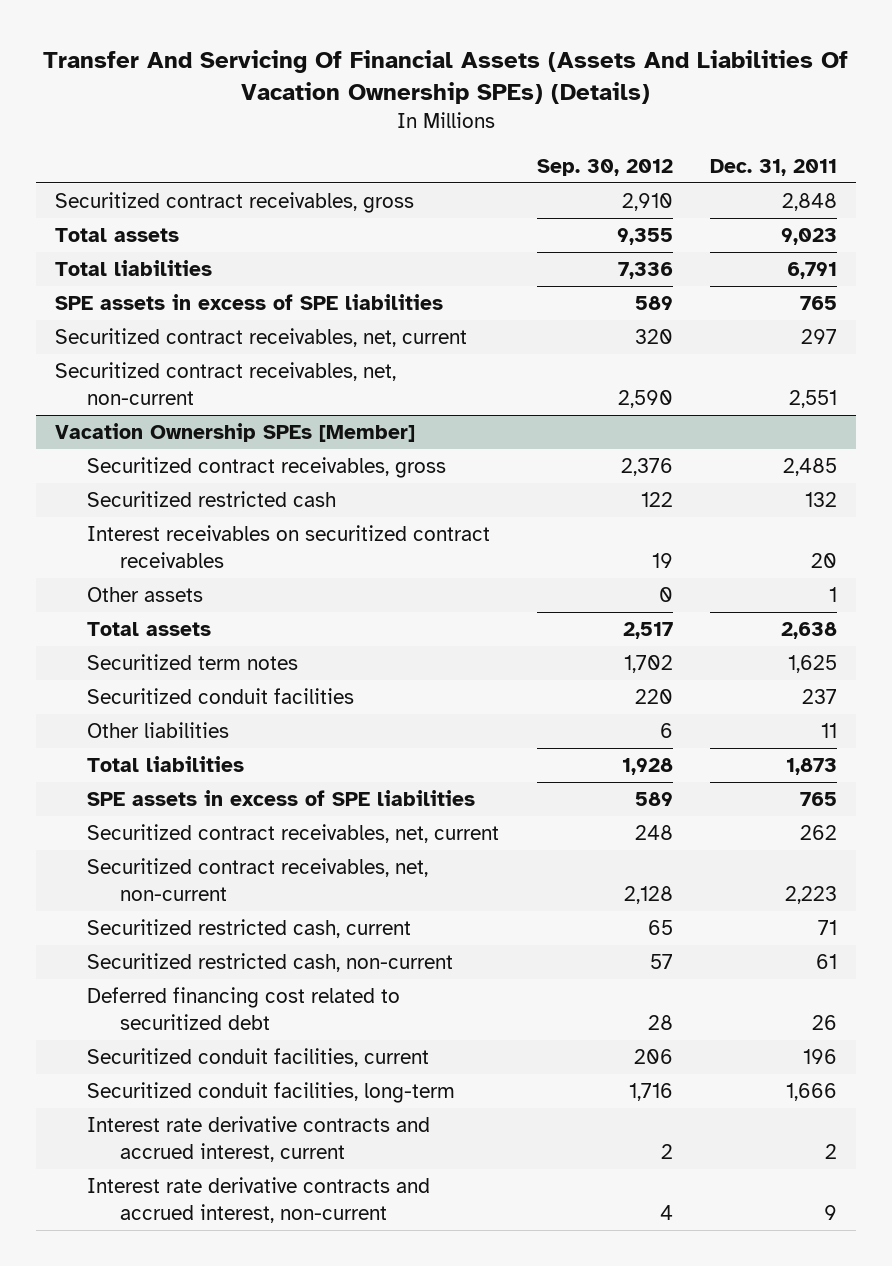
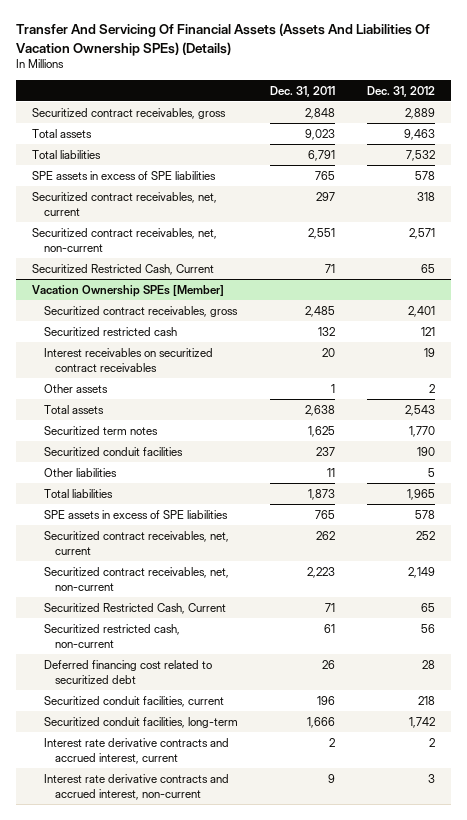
[536,158,673,176] Sep. 30, 2012 -> none
none -> [366,85,435,97] Dec. 31, 2012
none -> [32,263,215,275] Securitized Restricted Cash, Current
[87,918,412,938] Securitized restricted cash, current -> [43,602,226,614] Securitized Restricted Cash, Current

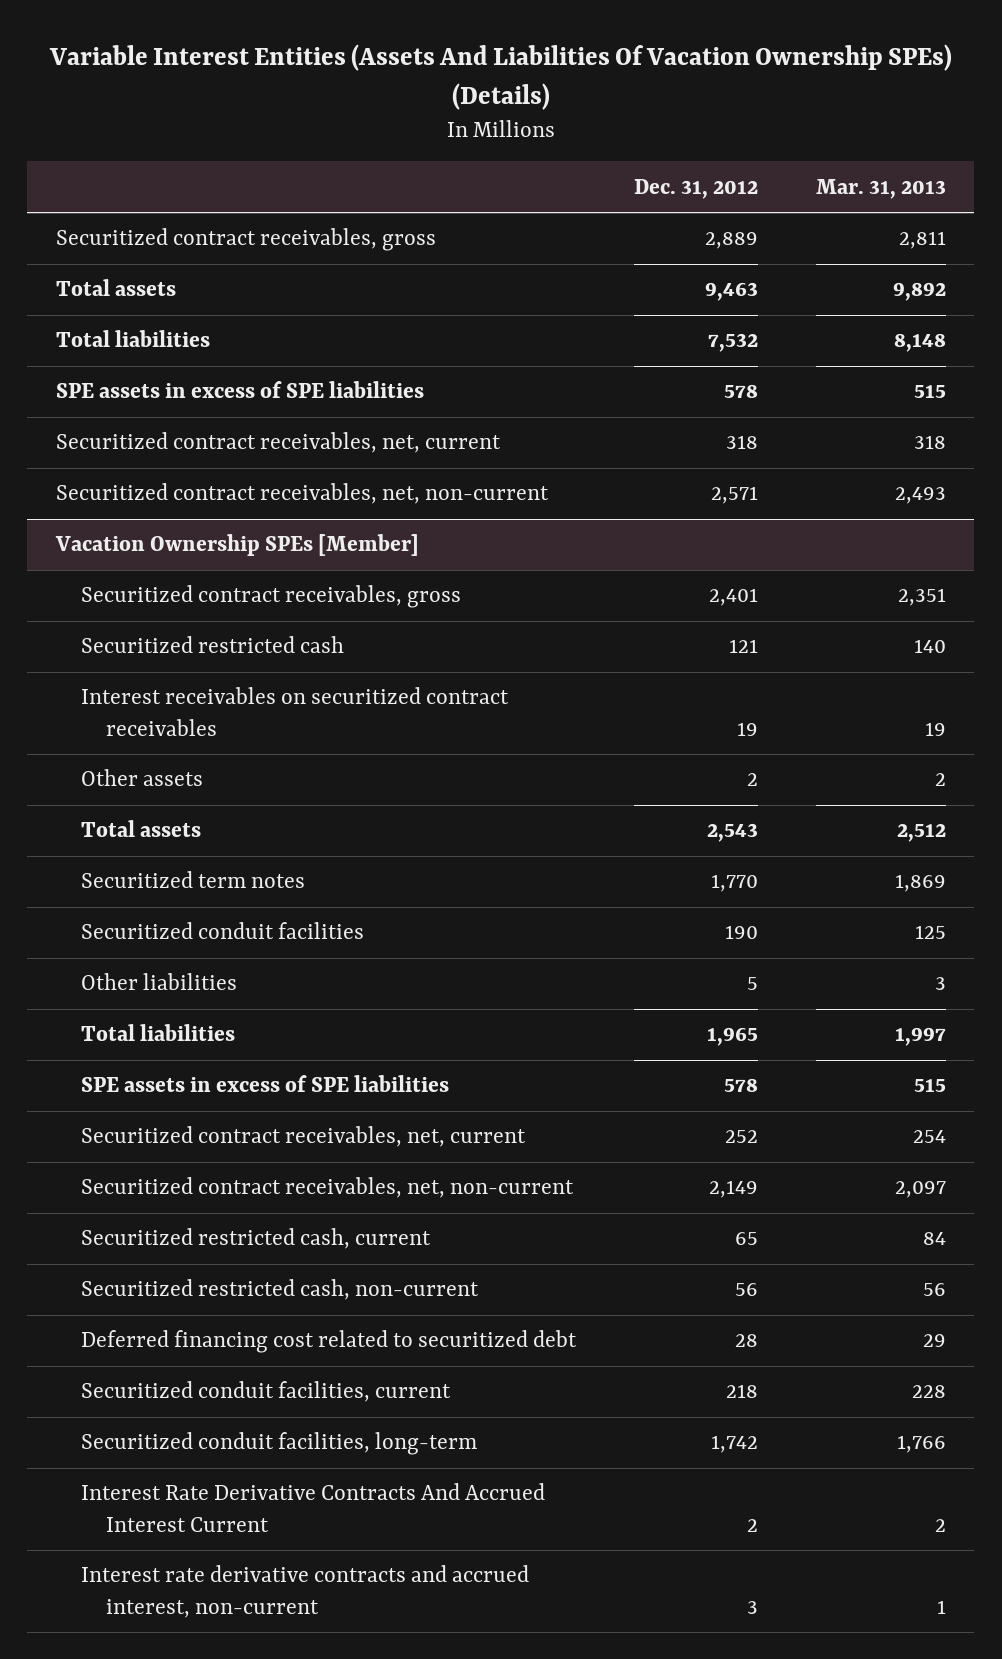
[16,23,431,56] Transfer And Servicing Of Financial Assets (Assets And Liabilities Of Vacation Ownership SPEs) (Details) -> [48,44,952,110] Variable Interest Entities (Assets And Liabilities Of Vacation Ownership SPEs) (Details)
[269,85,335,97] Dec. 31, 2011 -> none
none -> [815,178,946,199] Mar. 31, 2013
[32,263,215,275] Securitized Restricted Cash, Current -> none
[43,602,226,614] Securitized Restricted Cash, Current -> [80,1228,431,1250] Securitized restricted cash, current
[43,737,229,764] Interest rate derivative contracts and accrued interest, current -> [80,1483,545,1532] Interest Rate Derivative Contracts And Accrued Interest Current

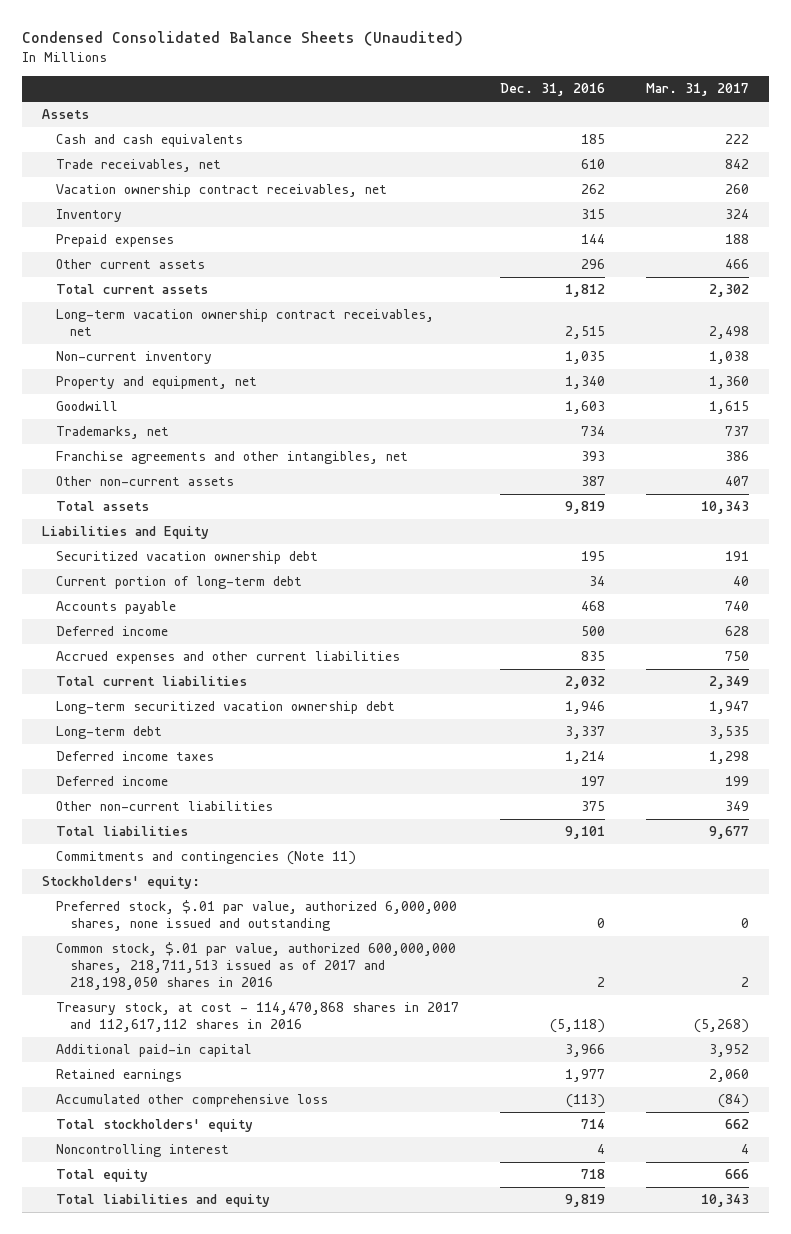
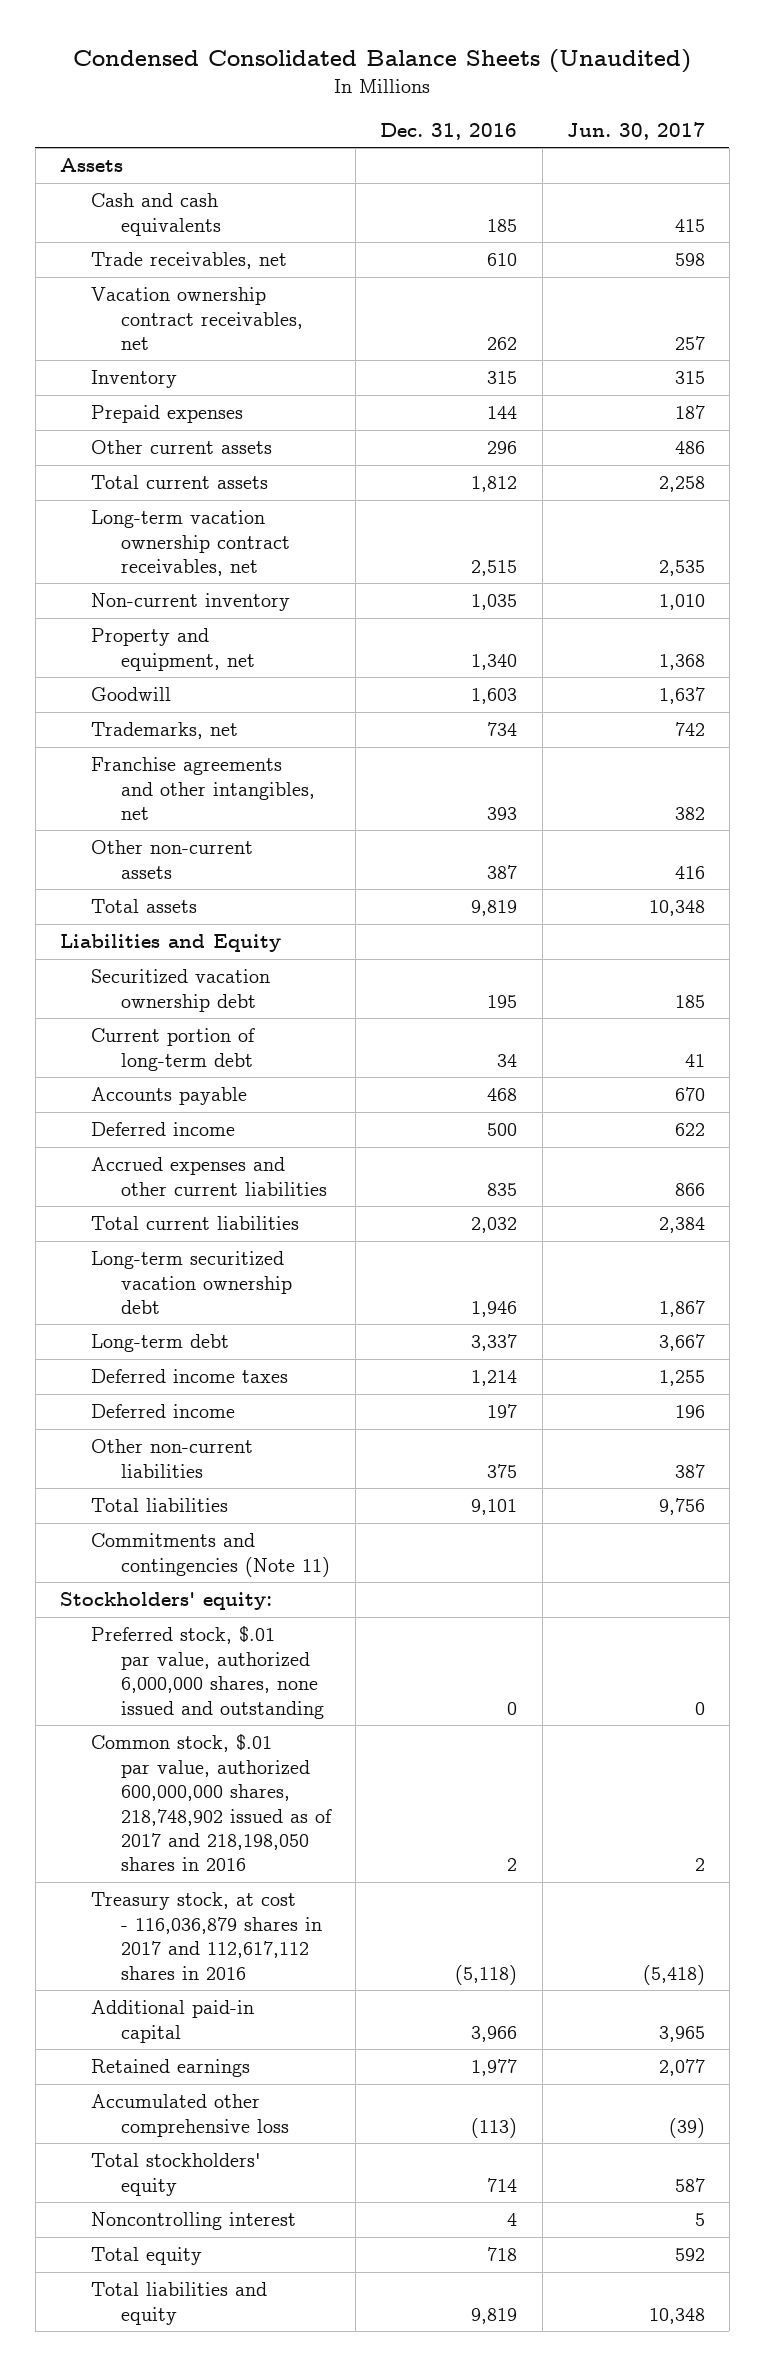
[645,83,749,97] Mar. 31, 2017 -> none
none -> [566,121,705,140] Jun. 30, 2017
[56,942,457,991] Common stock, $.01 par value, authorized 600,000,000 shares, 218,711,513 issued as of 2017 and 218,198,050 shares in 2016 -> [90,1734,333,1872] Common stock, $.01 par value, authorized 600,000,000 shares, 218,748,902 issued as of 2017 and 218,198,050 shares in 2016
[56,1002,460,1033] Treasury stock, at cost - 114,470,868 shares in 2017 and 112,617,112 shares in 2016 -> [90,1892,323,1980] Treasury stock, at cost - 116,036,879 shares in 2017 and 112,617,112 shares in 2016

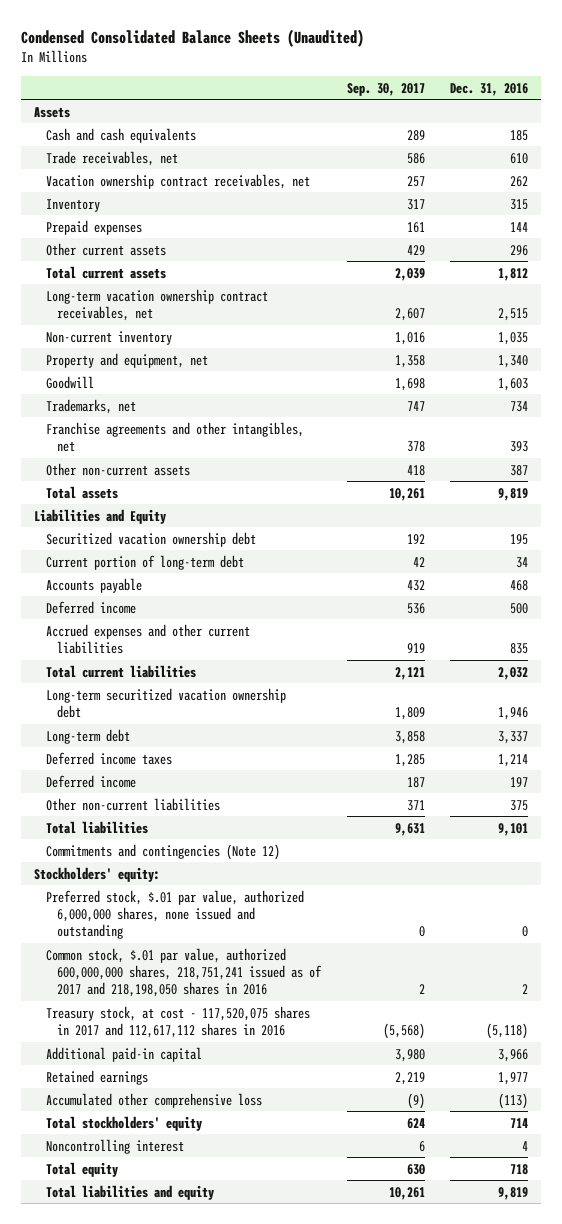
[566,121,705,140] Jun. 30, 2017 -> none
none -> [346,82,425,96] Sep. 30, 2017
[90,1533,331,1577] Commitments and contingencies (Note 11) -> [45,843,280,860] Commitments and contingencies (Note 12)
[90,1734,333,1872] Common stock, $.01 par value, authorized 600,000,000 shares, 218,748,902 issued as of 2017 and 218,198,050 shares in 2016 -> [45,947,323,997] Common stock, $.01 par value, authorized 600,000,000 shares, 218,751,241 issued as of 2017 and 218,198,050 shares in 2016
[90,1892,323,1980] Treasury stock, at cost - 116,036,879 shares in 2017 and 112,617,112 shares in 2016 -> [45,1005,310,1038] Treasury stock, at cost - 117,520,075 shares in 2017 and 112,617,112 shares in 2016

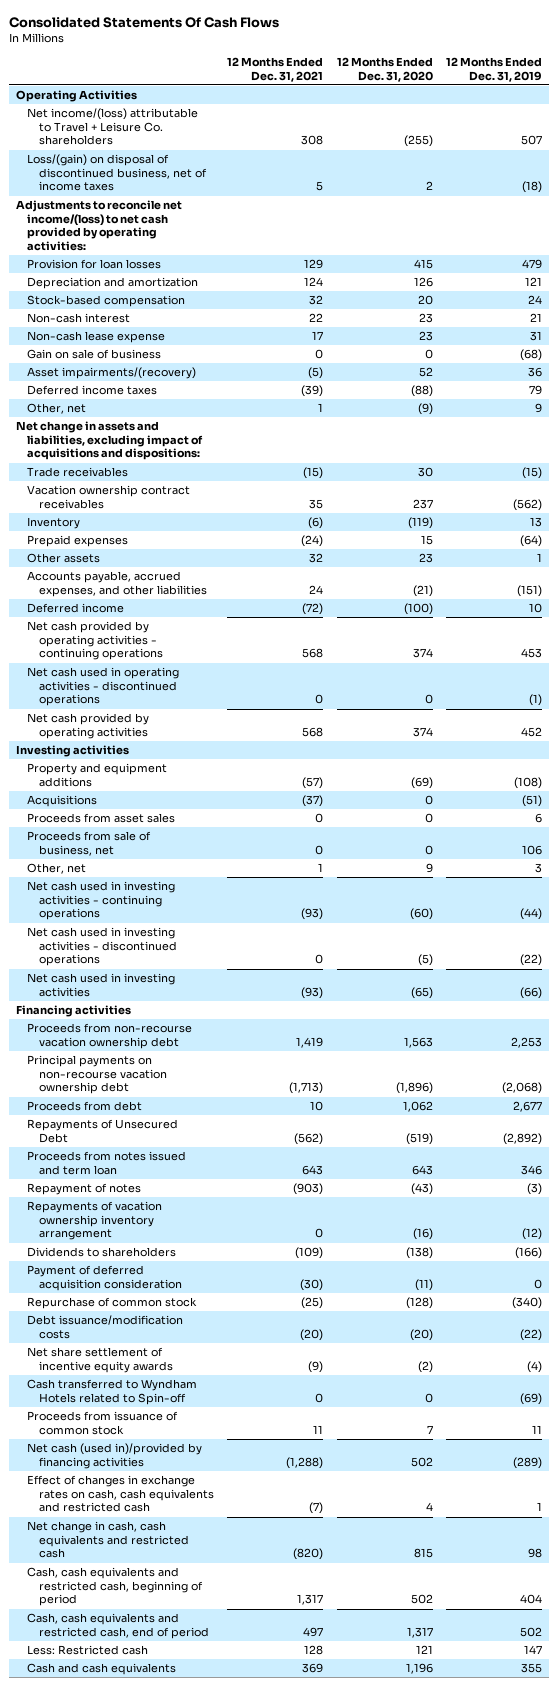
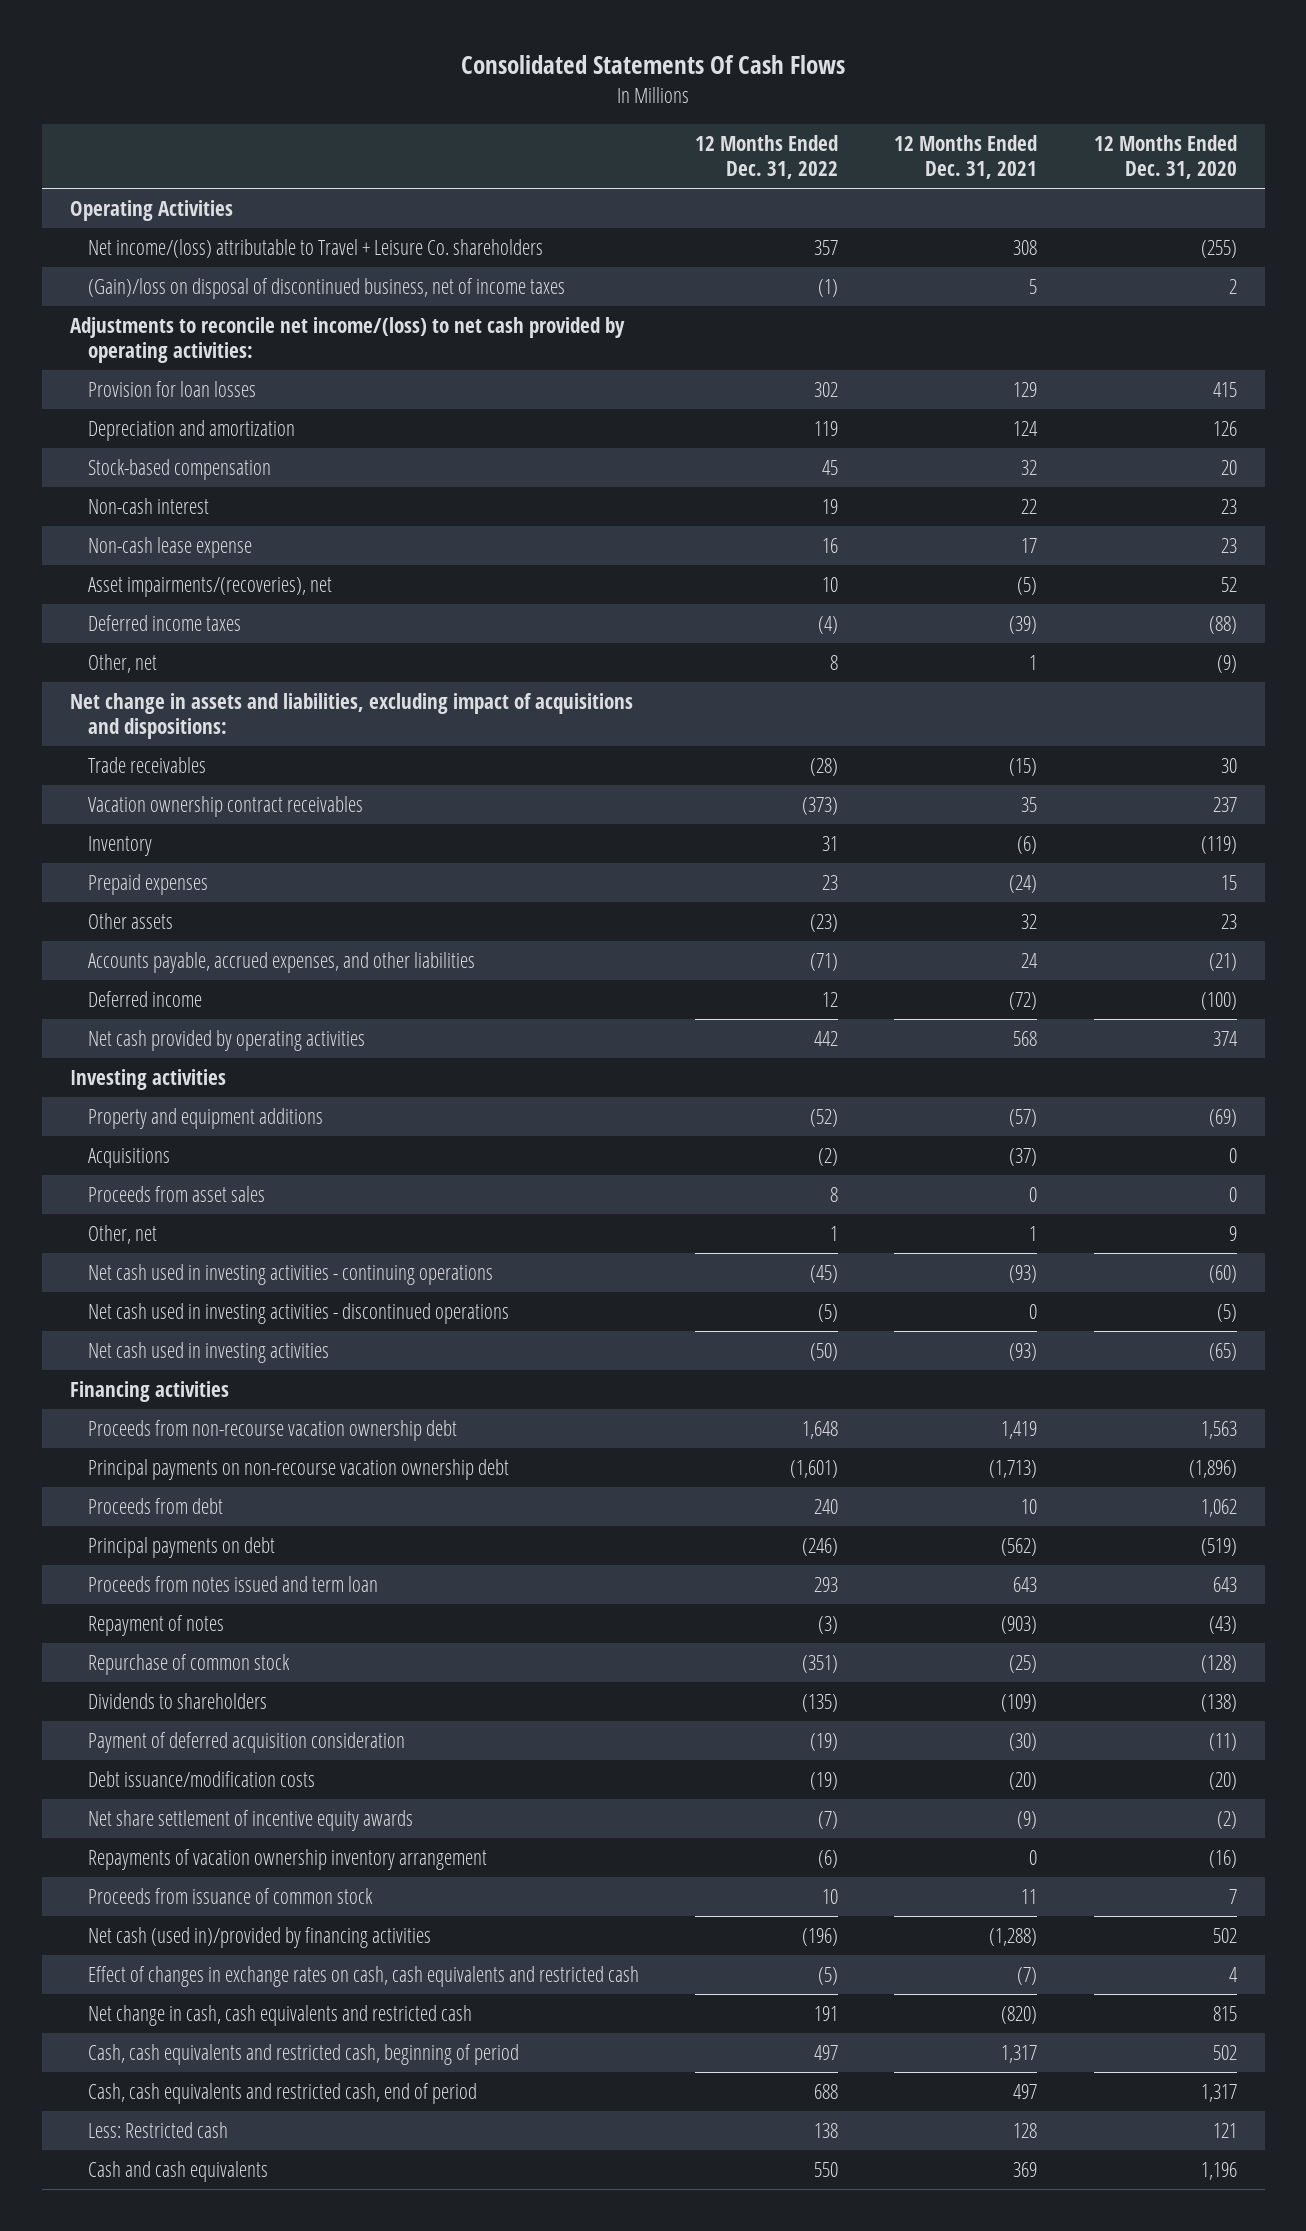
[446,56,543,82] 12 Months Ended Dec. 31, 2019 -> none
none -> [694,134,838,180] 12 Months Ended Dec. 31, 2022
[27,154,207,192] Loss/(gain) on disposal of discontinued business, net of income taxes -> [87,277,565,299] (Gain)/loss on disposal of discontinued business, net of income taxes
[27,349,162,360] Gain on sale of business -> none
[27,367,197,380] Asset impairments/(recovery) -> [87,576,332,597] Asset impairments/(recoveries), net
[27,621,163,661] Net cash provided by operating activities - continuing operations -> none
[27,667,180,707] Net cash used in operating activities - discontinued operations -> none
[27,831,152,856] Proceeds from sale of business, net -> none
[27,1119,179,1143] Repayments of Unsecured Debt -> [87,1536,275,1558] Principal payments on debt
[27,1297,198,1310] Repurchase of common stock -> [87,1653,290,1675] Repurchase of common stock
[27,1379,198,1405] Cash transferred to Wyndham Hotels related to Spin-off -> none
[27,1201,163,1241] Repayments of vacation ownership inventory arrangement -> [87,1848,487,1870] Repayments of vacation ownership inventory arrangement

